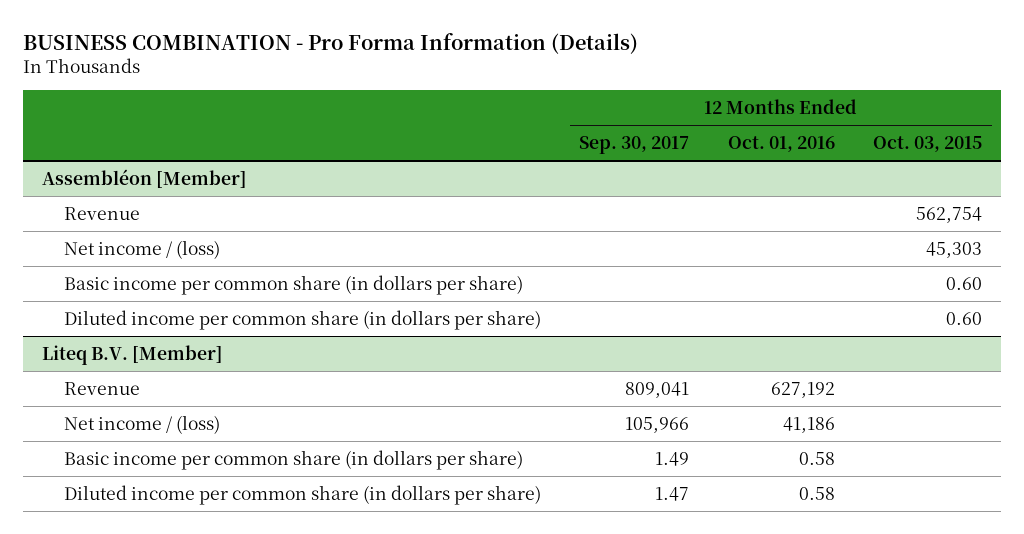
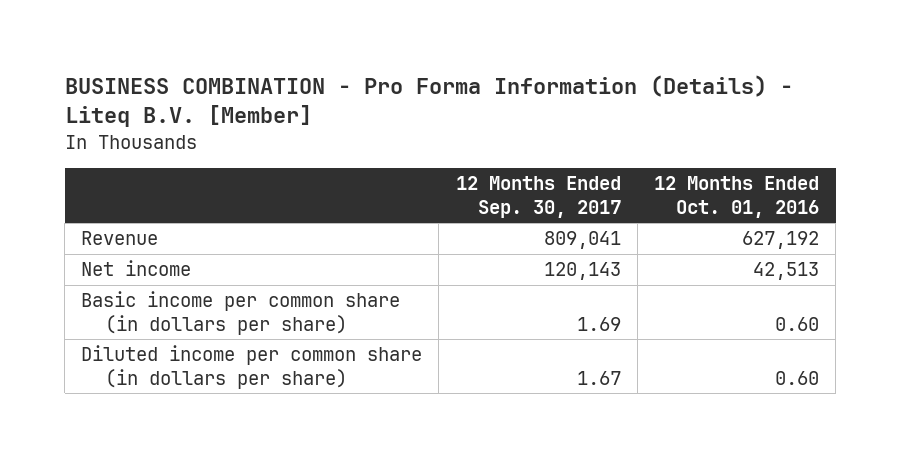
[22,32,638,54] BUSINESS COMBINATION - Pro Forma Information (Details) -> [64,75,793,128] BUSINESS COMBINATION - Pro Forma Information (Details) - Liteq B.V. [Member]
[873,135,983,152] Oct. 03, 2015 -> none
[41,168,247,188] Assembléon [Member] -> none
[63,206,140,220] Revenue -> none
[63,239,220,259] Net income / (loss) -> none
[63,274,523,295] Basic income per common share (in dollars per share) -> none
[63,309,541,330] Diluted income per common share (in dollars per share) -> none
[41,344,223,365] Liteq B.V. [Member] -> none
[63,414,220,434] Net income / (loss) -> [81,260,192,277] Net income
[625,416,690,433] 105,966 -> [543,262,621,281] 120,143
[782,416,835,433] 41,186 -> [753,262,820,281] 42,513
[655,451,690,466] 1.49 -> [576,317,621,332] 1.69
[798,451,835,465] 0.58 -> [775,317,820,332] 0.60
[655,486,690,501] 1.47 -> [576,371,621,386] 1.67
[798,486,835,500] 0.58 -> [775,371,820,386] 0.60

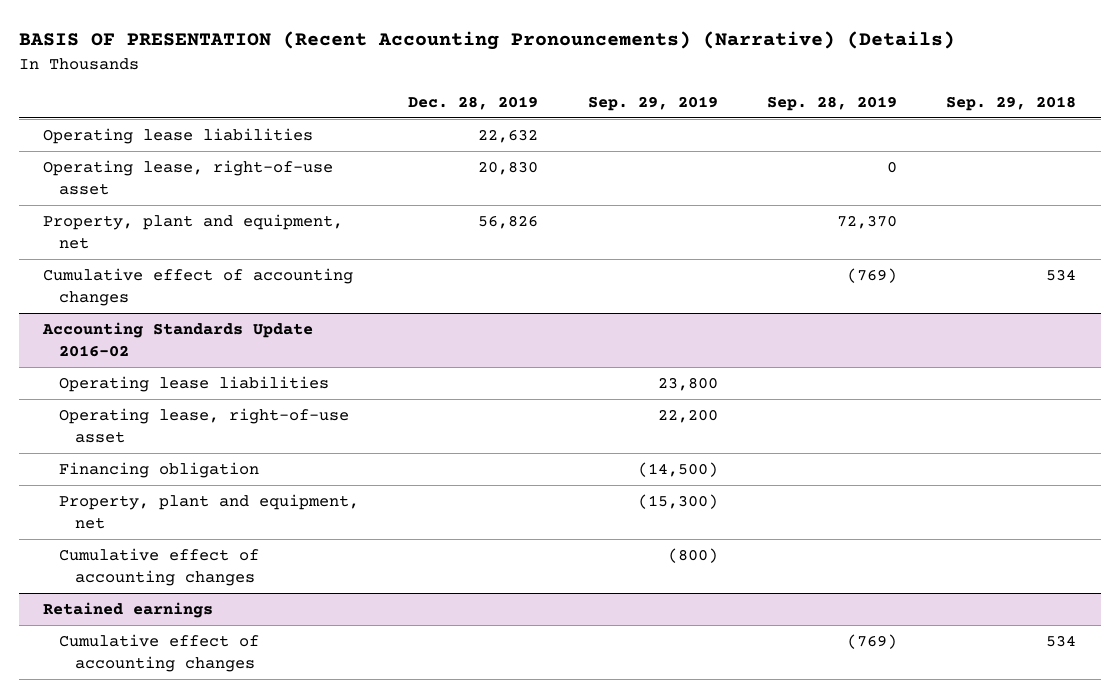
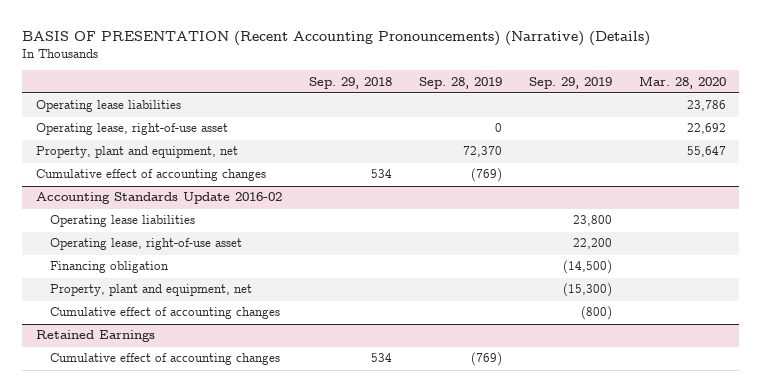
[408,95,539,110] Dec. 28, 2019 -> none
none -> [638,75,726,89] Mar. 28, 2020
[43,601,214,618] Retained earnings -> [35,330,155,343] Retained Earnings

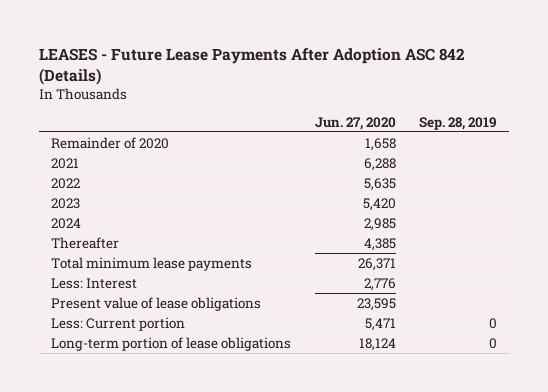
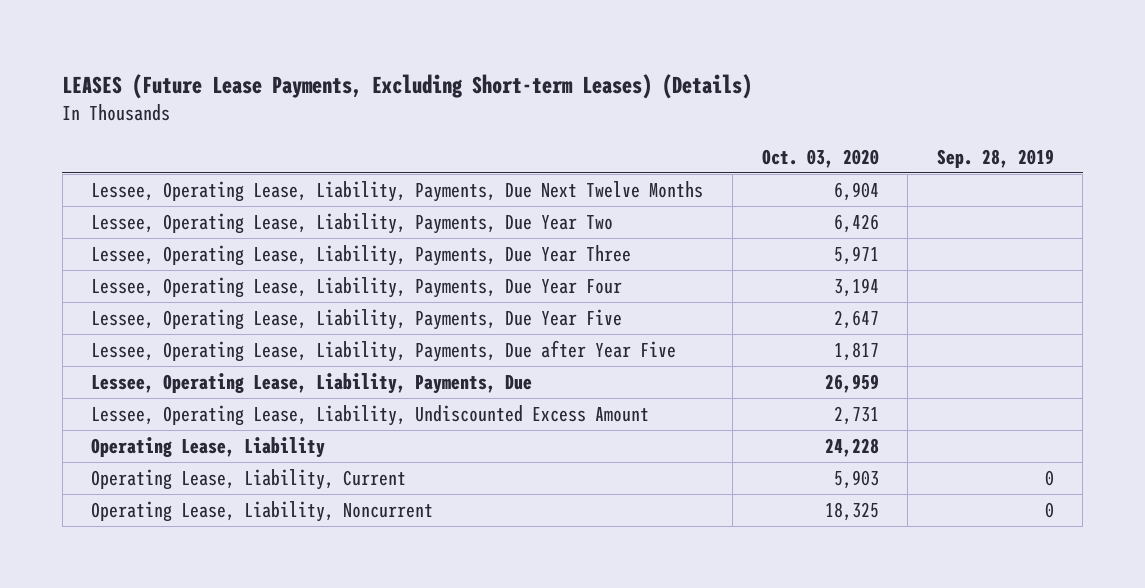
[39,48,466,86] LEASES - Future Lease Payments After Adoption ASC 842 (Details) -> [62,74,753,100] LEASES (Future Lease Payments, Excluding Short-term Leases) (Details)
[314,117,396,131] Jun. 27, 2020 -> none
none -> [761,148,879,168] Oct. 03, 2020
[51,136,170,149] Remainder of 2020 -> none
none -> [91,181,704,203] Lessee, Operating Lease, Liability, Payments, Due Next Twelve Months
[51,157,80,169] 2021 -> [91,213,614,235] Lessee, Operating Lease, Liability, Payments, Due Year Two
[51,177,81,189] 2022 -> [91,245,632,267] Lessee, Operating Lease, Liability, Payments, Due Year Three
[51,197,81,209] 2023 -> [91,277,623,299] Lessee, Operating Lease, Liability, Payments, Due Year Four
[51,217,82,229] 2024 -> [91,309,623,331] Lessee, Operating Lease, Liability, Payments, Due Year Five
[51,236,120,249] Thereafter -> [91,340,677,363] Lessee, Operating Lease, Liability, Payments, Due after Year Five
[51,256,253,271] Total minimum lease payments -> [91,373,533,395] Lessee, Operating Lease, Liability, Payments, Due
[51,277,138,289] Less: Interest -> [91,405,650,427] Lessee, Operating Lease, Liability, Undiscounted Excess Amount
[51,296,262,311] Present value of lease obligations -> [91,437,326,459] Operating Lease, Liability
[51,316,186,331] Less: Current portion -> [91,469,407,491] Operating Lease, Liability, Current
[51,336,292,351] Long-term portion of lease obligations -> [91,501,434,523] Operating Lease, Liability, Noncurrent

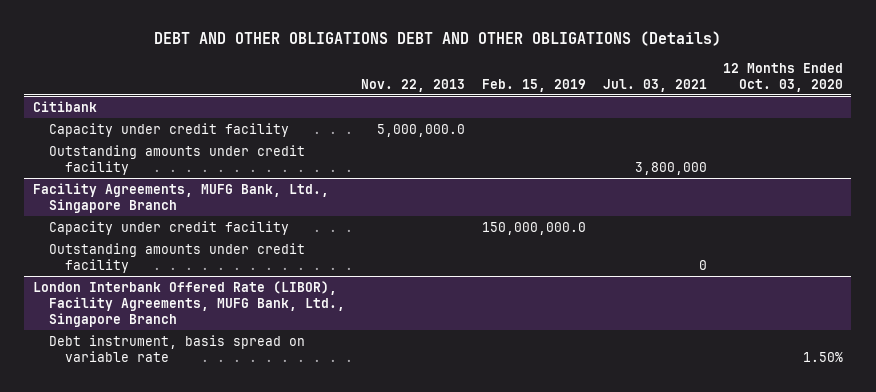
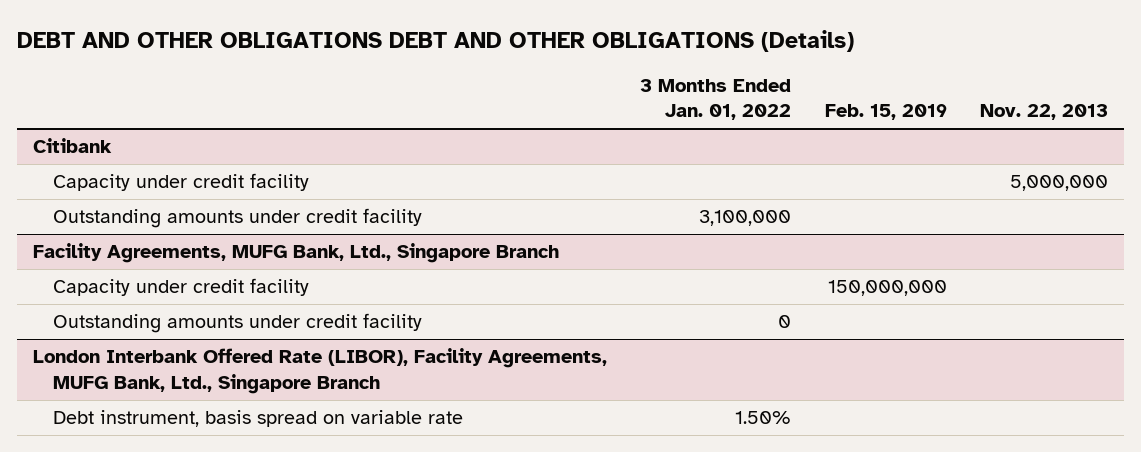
[602,78,707,92] Jul. 03, 2021 -> none
[723,62,844,92] 12 Months Ended Oct. 03, 2020 -> none
none -> [640,78,792,121] 3 Months Ended Jan. 01, 2022
[377,123,466,137] 5,000,000.0 -> [1009,175,1108,192] 5,000,000
[481,221,586,235] 150,000,000.0 -> [827,280,947,297] 150,000,000

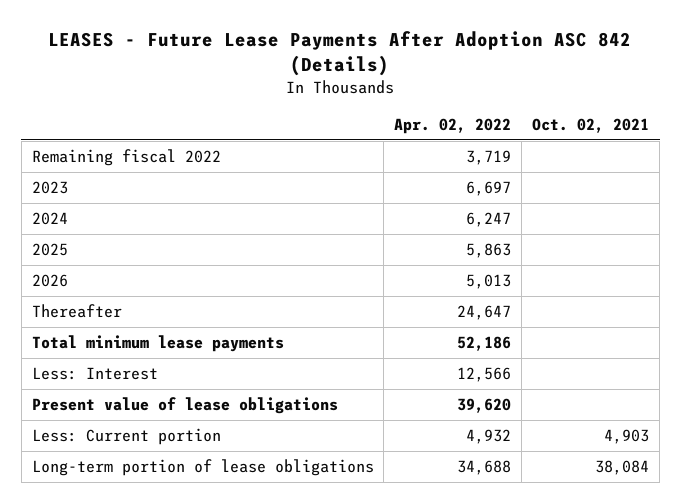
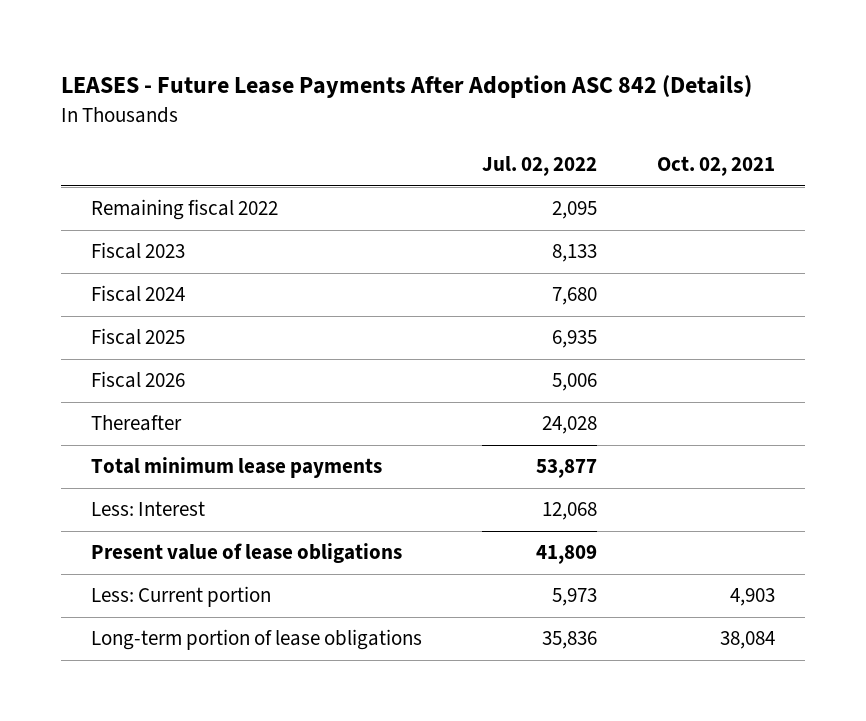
[394,118,512,135] Apr. 02, 2022 -> none
none -> [481,156,597,177] Jul. 02, 2022
[31,180,68,194] 2023 -> [90,242,185,260] Fiscal 2023
[31,211,68,225] 2024 -> [90,285,185,303] Fiscal 2024
[31,242,68,256] 2025 -> [90,328,185,346] Fiscal 2025
[31,273,68,287] 2026 -> [90,371,185,389] Fiscal 2026

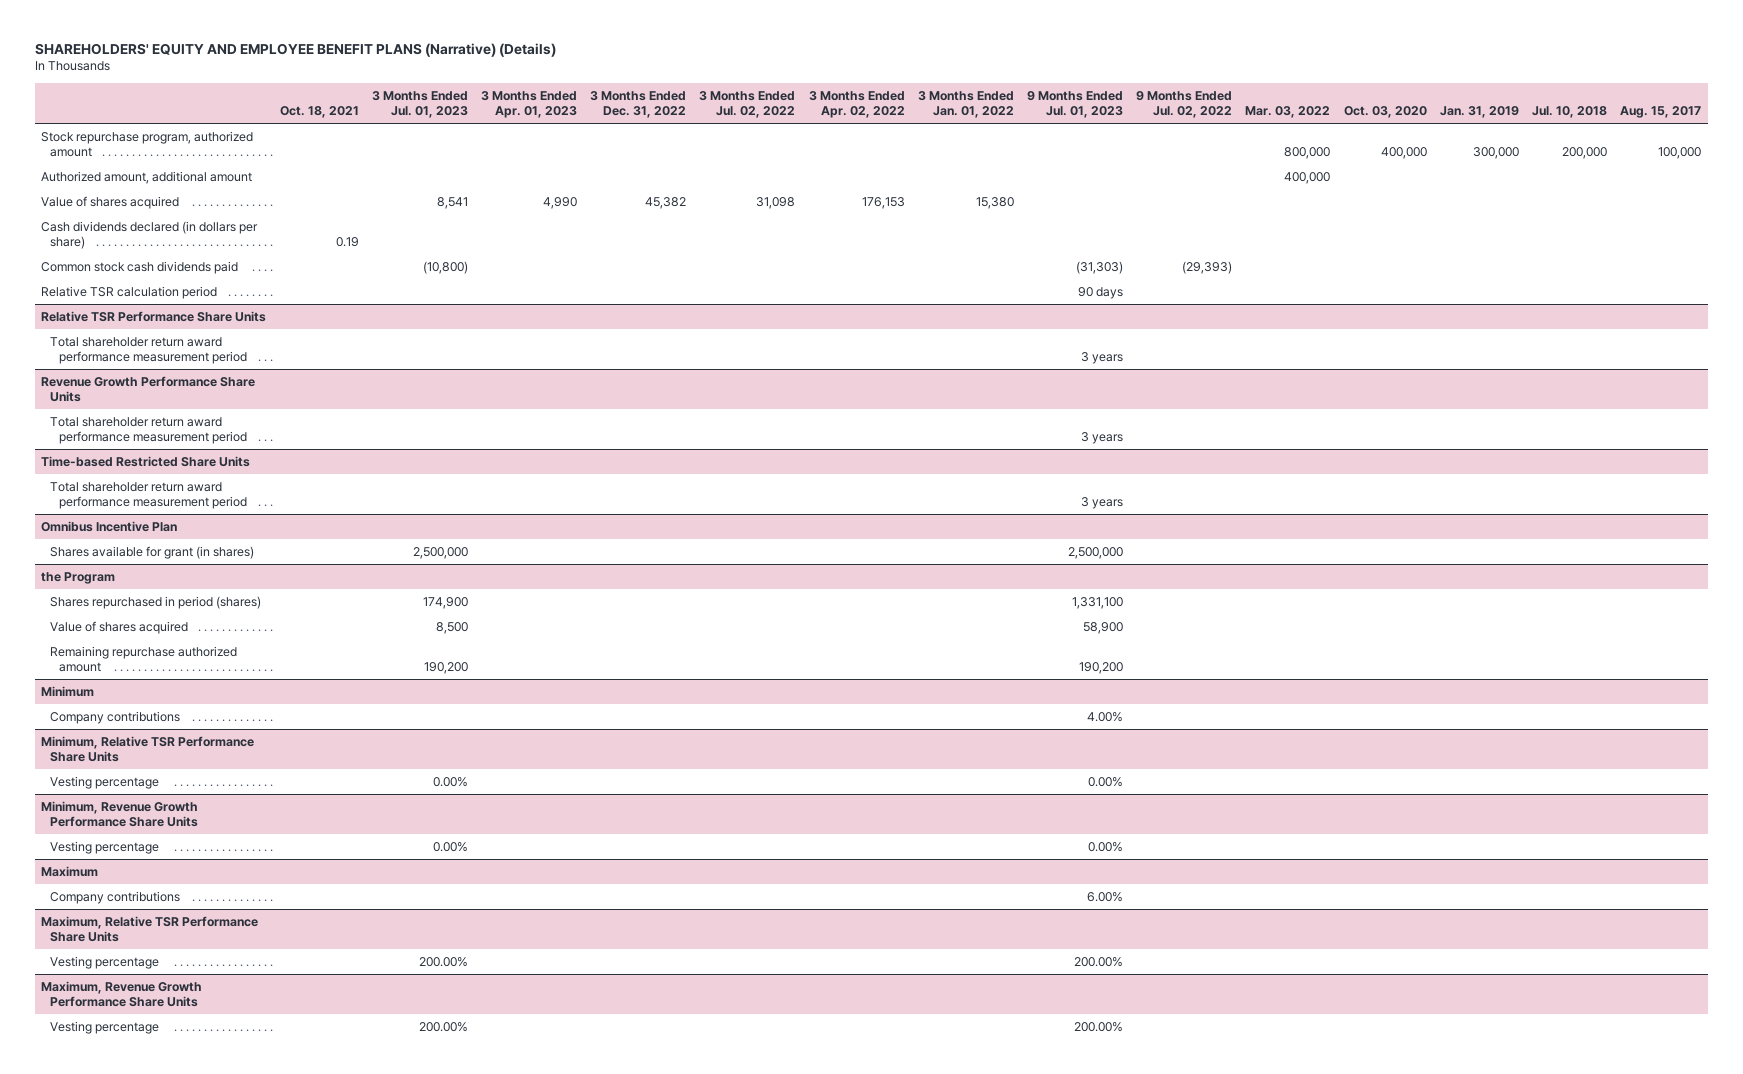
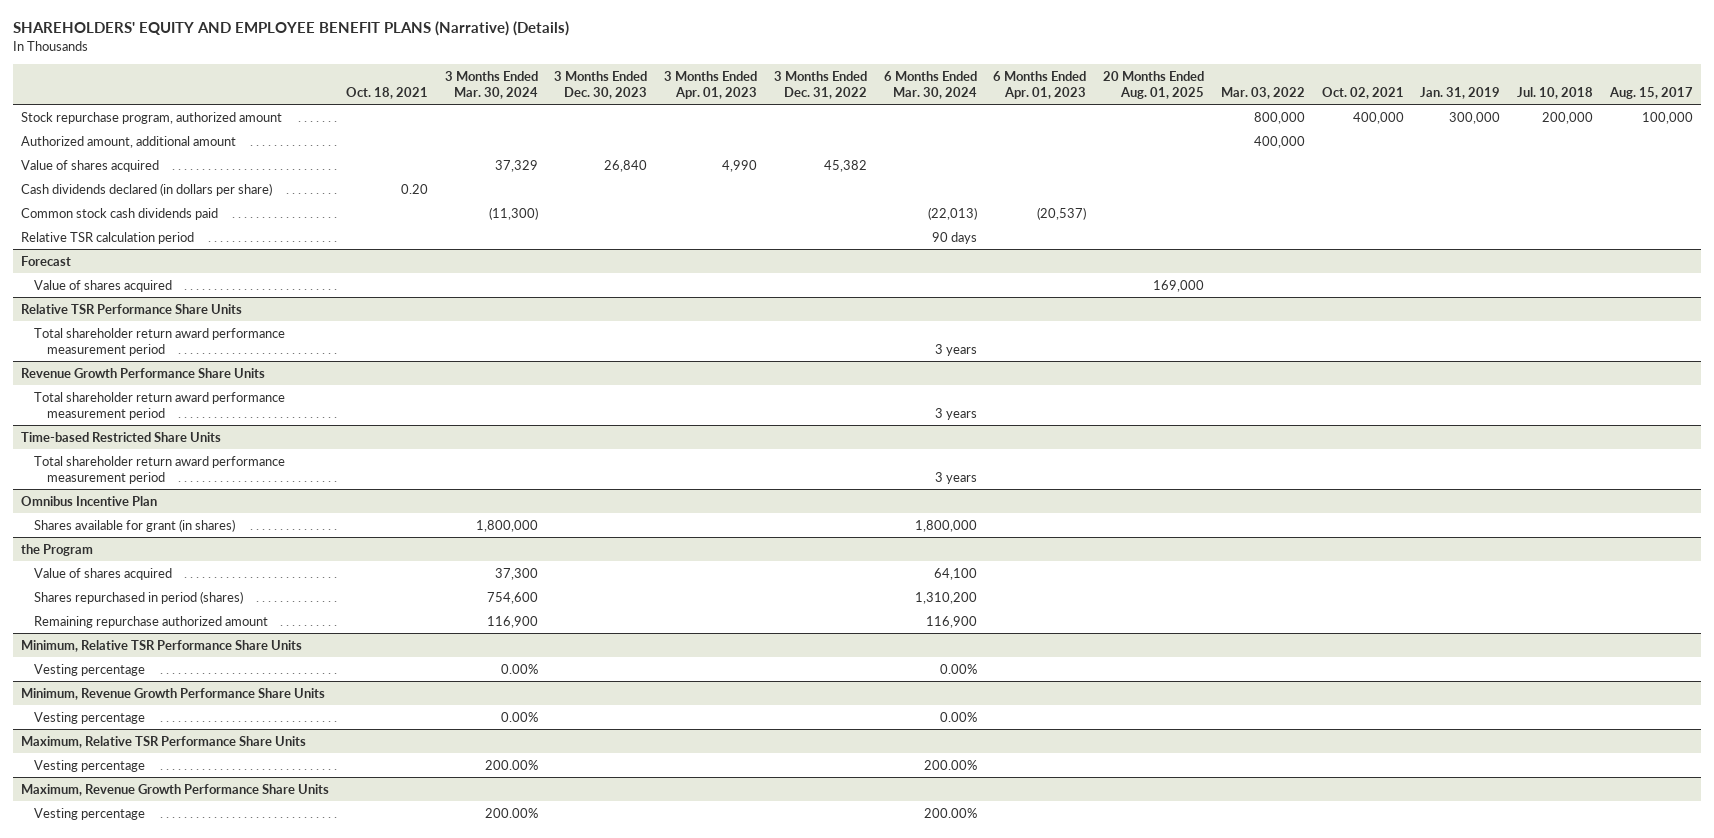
[371,90,468,118] 3 Months Ended Jul. 01, 2023 -> none
[699,90,796,118] 3 Months Ended Jul. 02, 2022 -> none
[808,90,905,118] 3 Months Ended Apr. 02, 2022 -> none
[917,90,1014,118] 3 Months Ended Jan. 01, 2022 -> none
[1026,90,1123,118] 9 Months Ended Jul. 01, 2023 -> none
[1136,90,1233,118] 9 Months Ended Jul. 02, 2022 -> none
[1343,105,1427,118] Oct. 03, 2020 -> none
none -> [444,70,538,100] 3 Months Ended Mar. 30, 2024
none -> [554,70,648,100] 3 Months Ended Dec. 30, 2023
none -> [883,70,977,100] 6 Months Ended Mar. 30, 2024
none -> [993,70,1087,100] 6 Months Ended Apr. 01, 2023
none -> [1103,70,1205,100] 20 Months Ended Aug. 01, 2025
none -> [1321,87,1404,100] Oct. 02, 2021
[335,237,359,248] 0.19 -> [400,183,428,194] 0.20
none -> [21,255,72,266] Forecast
none -> [34,279,173,292] Value of shares acquired
[50,595,262,609] Shares repurchased in period (shares) -> [34,590,244,604] Shares repurchased in period (shares)
[41,685,95,697] Minimum -> none
[50,710,181,724] Company contributions -> none
[41,865,99,877] Maximum -> none
[50,890,181,904] Company contributions -> none

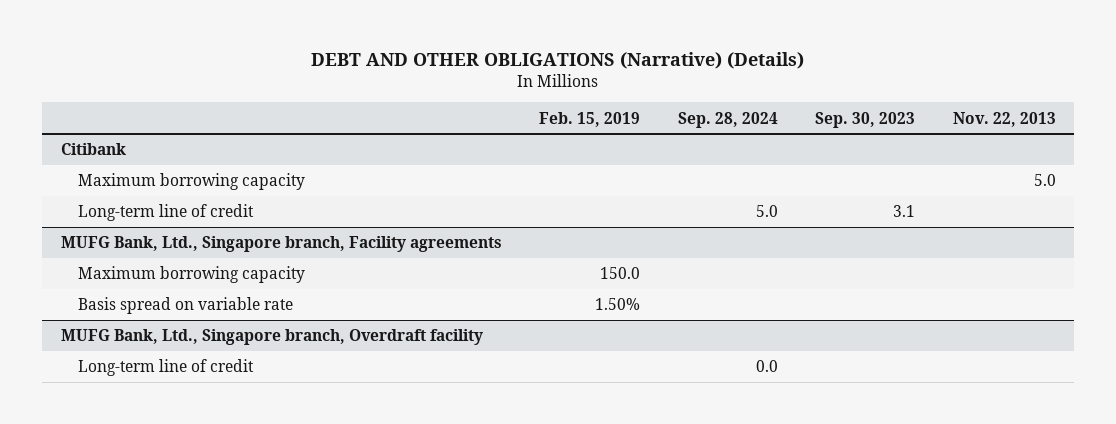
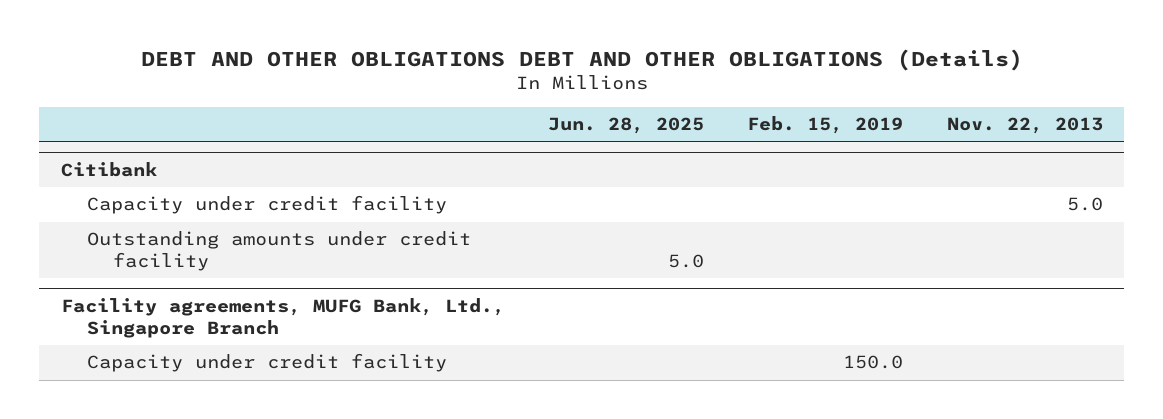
[311,52,805,70] DEBT AND OTHER OBLIGATIONS (Narrative) (Details) -> [140,48,1023,71] DEBT AND OTHER OBLIGATIONS DEBT AND OTHER OBLIGATIONS (Details)
[677,111,778,128] Sep. 28, 2024 -> none
[815,111,916,128] Sep. 30, 2023 -> none
none -> [548,116,705,134] Jun. 28, 2025
[78,297,294,315] Basis spread on variable rate -> none
[60,329,483,346] MUFG Bank, Ltd., Singapore branch, Overdraft facility -> none
[78,359,255,377] Long-term line of credit -> none
[78,173,306,191] Maximum borrowing capacity -> [86,195,447,215] Capacity under credit facility
[78,204,255,222] Long-term line of credit -> [86,231,471,271] Outstanding amounts under credit facility
[60,236,502,253] MUFG Bank, Ltd., Singapore branch, Facility agreements -> [60,298,505,338] Facility agreements, MUFG Bank, Ltd., Singapore Branch
[78,266,306,284] Maximum borrowing capacity -> [86,353,447,373] Capacity under credit facility

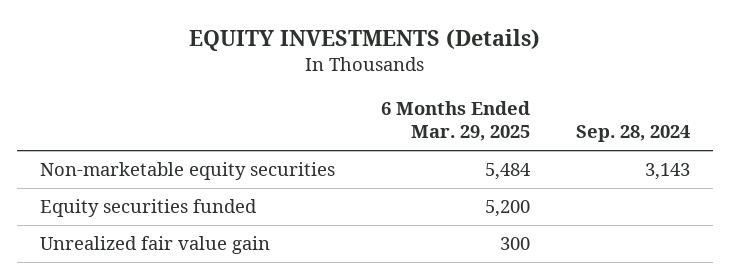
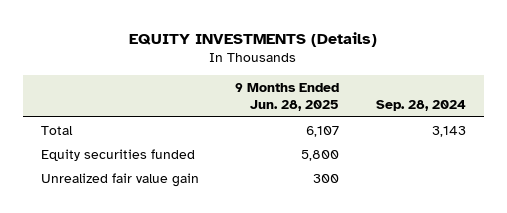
[381,100,531,142] 6 Months Ended Mar. 29, 2025 -> none
none -> [235,82,340,112] 9 Months Ended Jun. 28, 2025
[40,162,336,181] Non-marketable equity securities -> [41,125,74,135] Total

